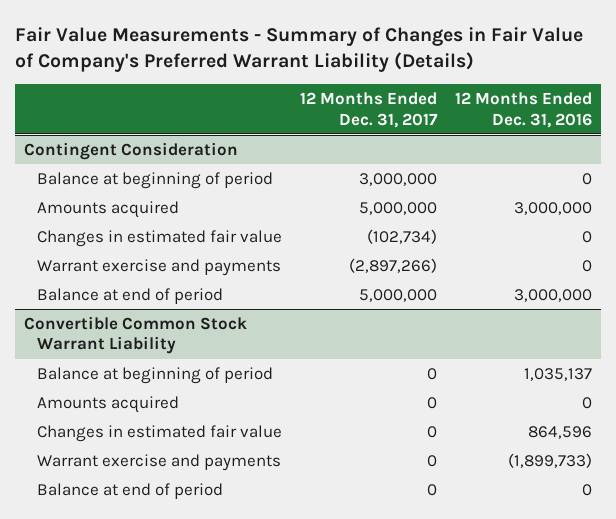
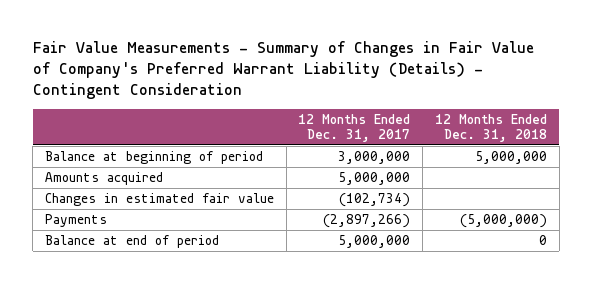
[14,27,583,73] Fair Value Measurements - Summary of Changes in Fair Value of Company's Preferred Warrant Liability (Details) -> [32,41,534,100] Fair Value Measurements - Summary of Changes in Fair Value of Company's Preferred Warrant Liability (Details) - Contingent Consideration
[455,92,593,128] 12 Months Ended Dec. 31, 2016 -> none
none -> [434,113,547,143] 12 Months Ended Dec. 31, 2018
[24,141,239,160] Contingent Consideration -> none
[36,258,281,276] Warrant exercise and payments -> [44,213,107,227] Payments
[24,315,248,355] Convertible Common Stock Warrant Liability -> none
[36,366,273,384] Balance at beginning of period -> none
[36,395,179,413] Amounts acquired -> none
[36,424,282,442] Changes in estimated fair value -> none
[36,453,281,471] Warrant exercise and payments -> none
[36,482,223,499] Balance at end of period -> none

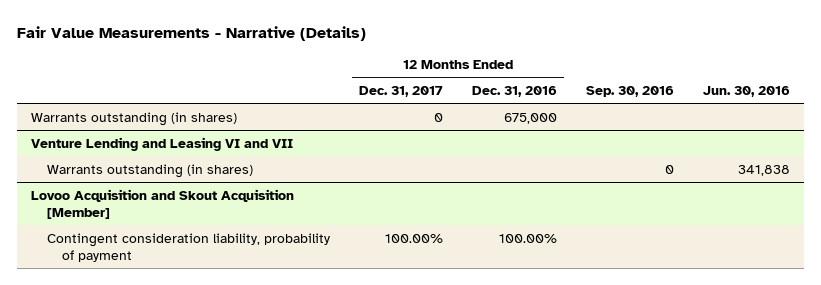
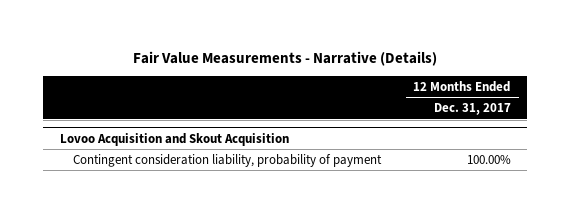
[471,85,557,97] Dec. 31, 2016 -> none
[585,85,674,97] Sep. 30, 2016 -> none
[702,85,790,97] Jun. 30, 2016 -> none
[31,111,238,126] Warrants outstanding (in shares) -> none
[31,136,294,151] Venture Lending and Leasing VI and VII -> none
[46,163,253,178] Warrants outstanding (in shares) -> none
[31,188,295,219] Lovoo Acquisition and Skout Acquisition [Member] -> [59,132,289,146] Lovoo Acquisition and Skout Acquisition

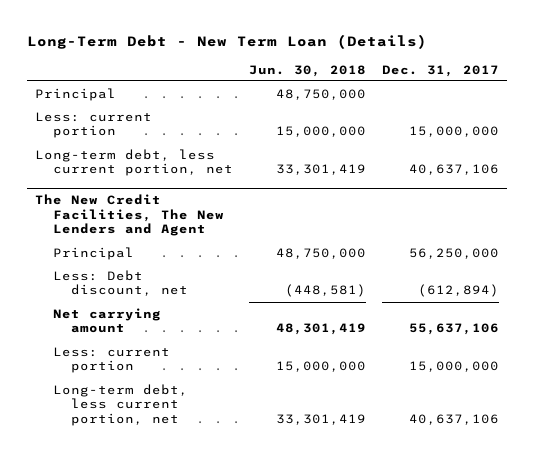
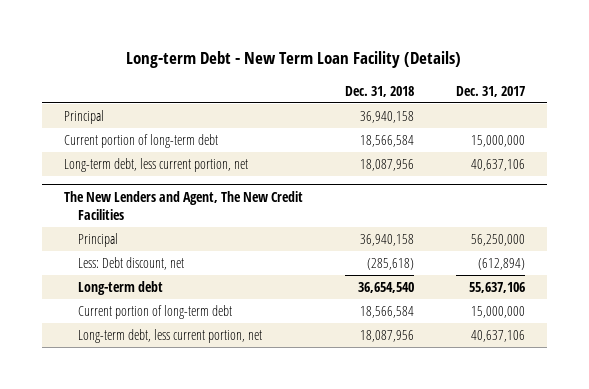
[27,33,428,49] Long-Term Debt - New Term Loan (Details) -> [126,51,462,69] Long-term Debt - New Term Loan Facility (Details)
[248,64,366,77] Jun. 30, 2018 -> none
none -> [344,85,414,97] Dec. 31, 2018
[35,111,153,139] Less: current portion -> [63,134,218,149] Current portion of long-term debt
[35,194,224,237] The New Credit Facilities, The New Lenders and Agent -> [63,191,303,220] The New Lenders and Agent, The New Credit Facilities
[52,307,161,334] Net carrying amount -> [78,281,164,296] Long-term debt
[52,346,170,374] Less: current portion -> [78,305,233,320] Current portion of long-term debt

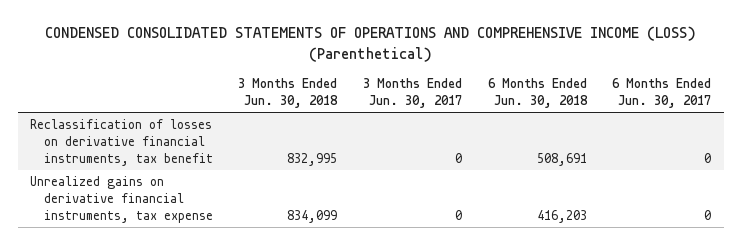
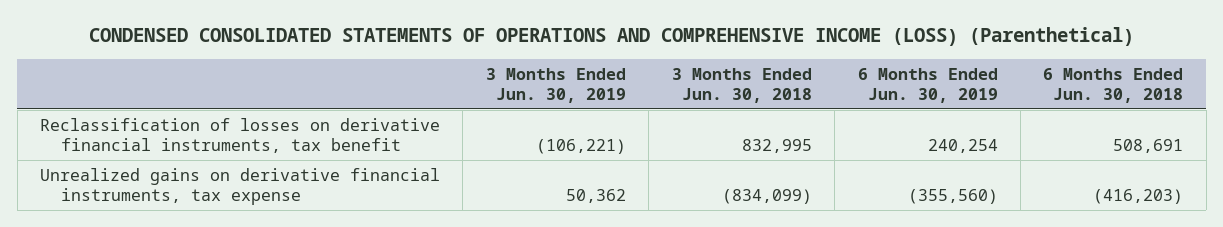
[363,78,463,109] 3 Months Ended Jun. 30, 2017 -> none
[612,78,712,109] 6 Months Ended Jun. 30, 2017 -> none
none -> [485,67,626,103] 3 Months Ended Jun. 30, 2019
none -> [857,67,998,103] 6 Months Ended Jun. 30, 2019
[287,210,338,224] 834,099 -> [721,188,812,204] (834,099)
[536,210,587,224] 416,203 -> [1093,188,1184,204] (416,203)

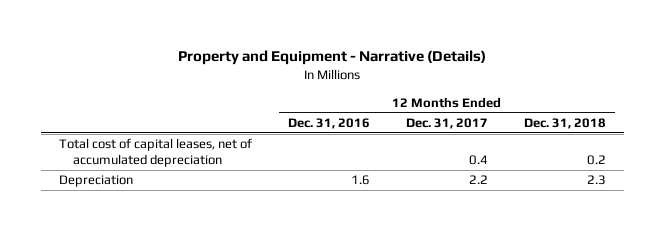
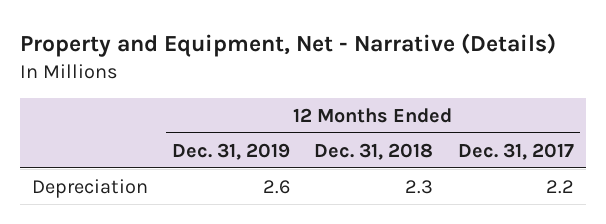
[178,50,487,66] Property and Equipment - Narrative (Details) -> [19,33,556,58] Property and Equipment, Net - Narrative (Details)
[287,117,370,129] Dec. 31, 2016 -> none
none -> [172,142,291,160] Dec. 31, 2019
[58,138,252,167] Total cost of capital leases, net of accumulated depreciation -> none

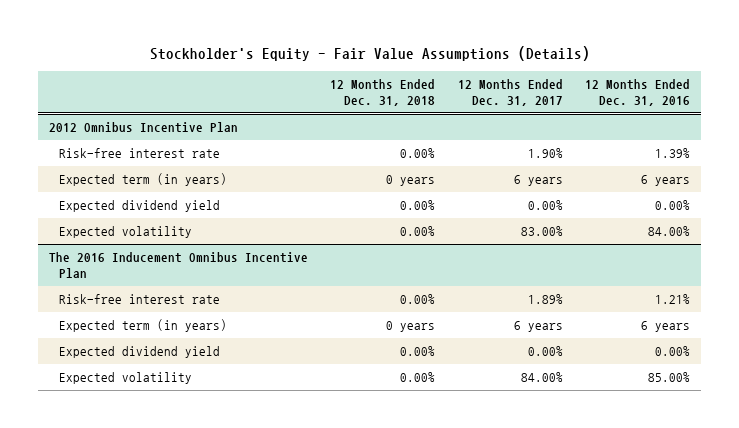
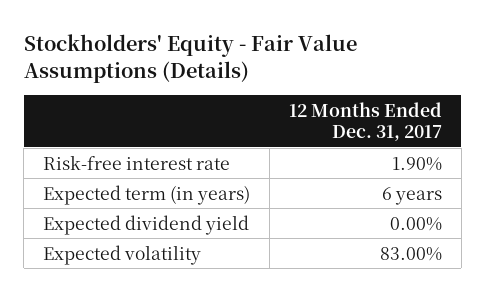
[149,46,590,62] Stockholder's Equity - Fair Value Assumptions (Details) -> [23,33,357,83] Stockholders' Equity - Fair Value Assumptions (Details)
[330,79,436,107] 12 Months Ended Dec. 31, 2018 -> none
[585,79,691,107] 12 Months Ended Dec. 31, 2016 -> none
[49,121,239,133] 2012 Omnibus Incentive Plan -> none
[49,251,309,278] The 2016 Inducement Omnibus Incentive Plan -> none
[59,293,221,304] Risk-free interest rate -> none
[59,318,228,332] Expected term (in years) -> none
[59,345,221,358] Expected dividend yield -> none
[59,371,193,384] Expected volatility -> none

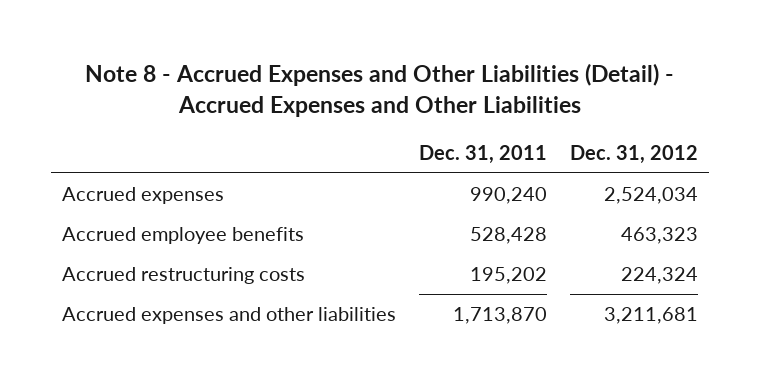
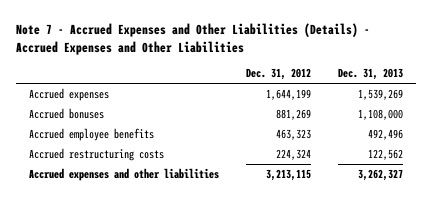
[84,62,674,117] Note 8 - Accrued Expenses and Other Liabilities (Detail) - Accrued Expenses and Other Liabilities -> [15,22,370,55] Note 7 - Accrued Expenses and Other Liabilities (Details) - Accrued Expenses and Other Liabilities
[418,144,547,164] Dec. 31, 2011 -> none
none -> [337,68,403,81] Dec. 31, 2013
[603,187,698,205] 2,524,034 -> [266,89,312,101] 1,644,199
none -> [29,108,105,120] Accrued bonuses
[603,307,698,325] 3,211,681 -> [266,169,312,182] 3,213,115

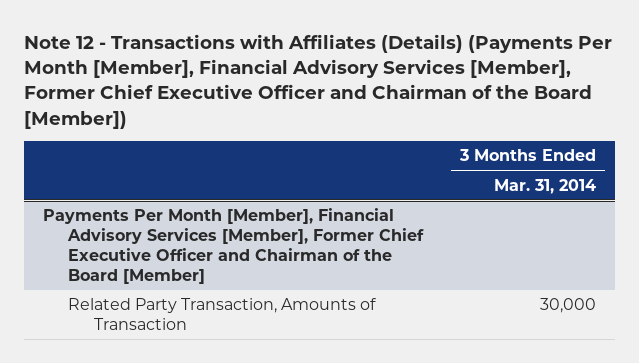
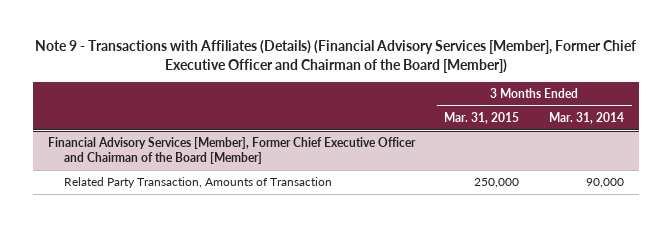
[24,34,613,129] Note 12 - Transactions with Affiliates (Details) (Payments Per Month [Member], Financial Advisory Services [Member], Former Chief Executive Officer and Chairman of the Board [Member]) -> [34,40,636,74] Note 9 - Transactions with Affiliates (Details) (Financial Advisory Services [Member], Former Chief Executive Officer and Chairman of the Board [Member])
none -> [444,112,520,125] Mar. 31, 2015
[42,208,425,284] Payments Per Month [Member], Financial Advisory Services [Member], Former Chief Executive Officer and Chairman of the Board [Member] -> [47,137,416,165] Financial Advisory Services [Member], Former Chief Executive Officer and Chairman of the Board [Member]
[540,298,597,314] 30,000 -> [586,178,625,189] 90,000

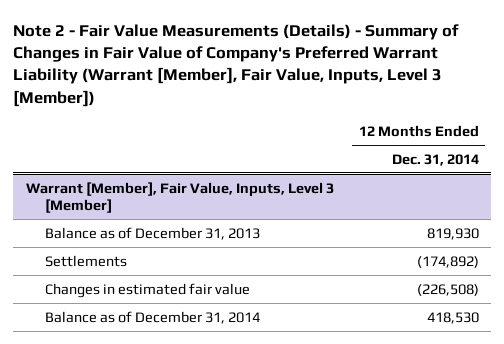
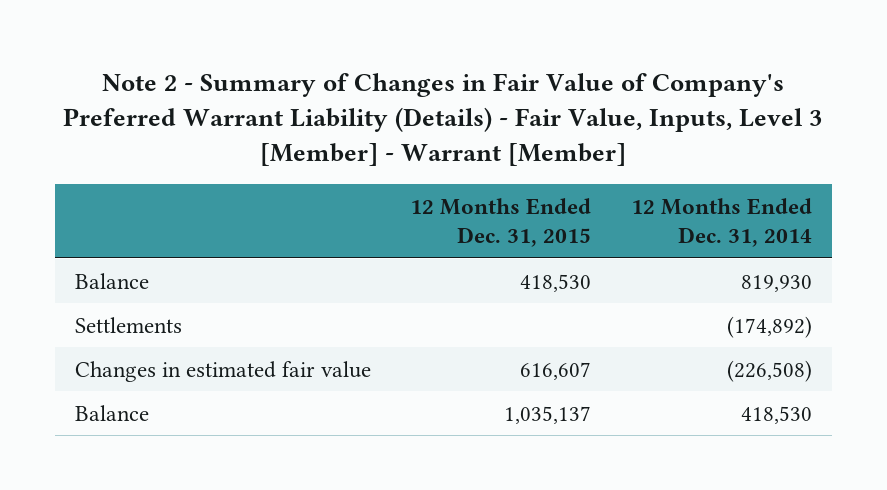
[13,23,460,107] Note 2 - Fair Value Measurements (Details) - Summary of Changes in Fair Value of Company's Preferred Warrant Liability (Warrant [Member], Fair Value, Inputs, Level 3 [Member]) -> [63,72,823,167] Note 2 - Summary of Changes in Fair Value of Company's Preferred Warrant Liability (Details) - Fair Value, Inputs, Level 3 [Member] - Warrant [Member]
none -> [410,197,592,248] 12 Months Ended Dec. 31, 2015
[25,181,334,214] Warrant [Member], Fair Value, Inputs, Level 3 [Member] -> none
[44,226,260,240] Balance as of December 31, 2013 -> [74,272,149,289] Balance
[44,310,260,324] Balance as of December 31, 2014 -> [74,404,149,421] Balance

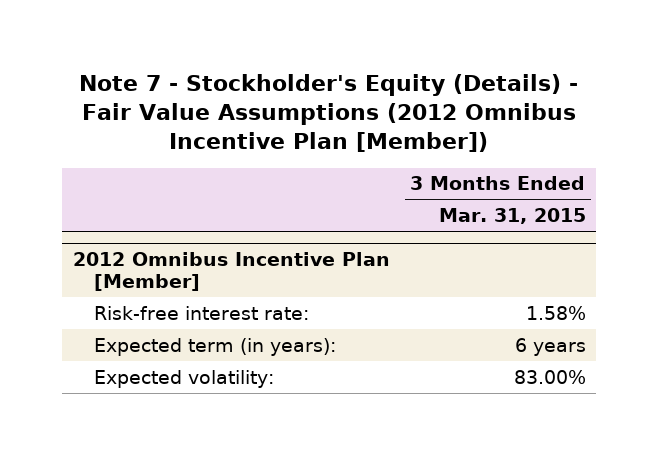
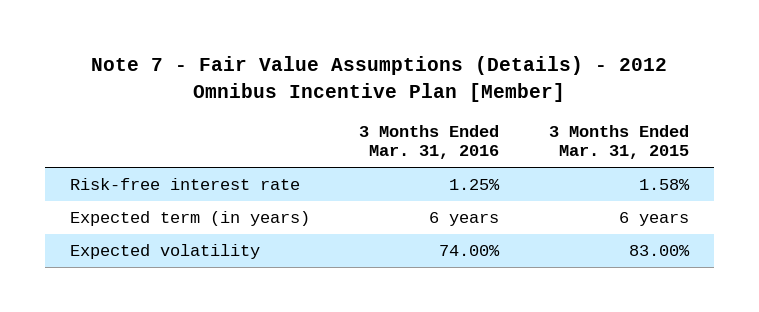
[79,74,579,153] Note 7 - Stockholder's Equity (Details) - Fair Value Assumptions (2012 Omnibus Incentive Plan [Member]) -> [91,56,668,102] Note 7 - Fair Value Assumptions (Details) - 2012 Omnibus Incentive Plan [Member]
none -> [359,124,500,160] 3 Months Ended Mar. 31, 2016
[72,251,390,292] 2012 Omnibus Incentive Plan [Member] -> none
[93,305,309,320] Risk-free interest rate: -> [69,177,300,190] Risk-free interest rate
[93,337,336,356] Expected term (in years): -> [69,210,310,226] Expected term (in years)
[93,369,274,388] Expected volatility: -> [69,243,260,259] Expected volatility

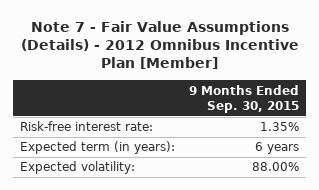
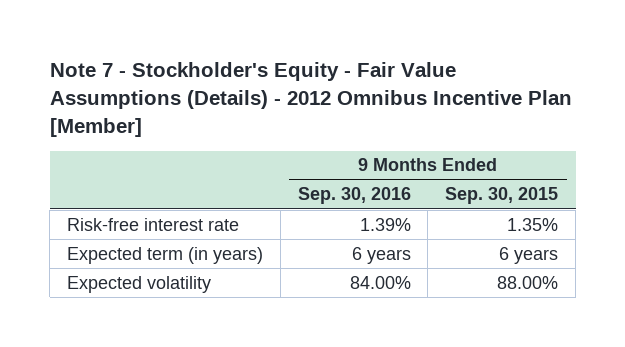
[20,20,299,70] Note 7 - Fair Value Assumptions (Details) - 2012 Omnibus Incentive Plan [Member] -> [49,62,572,137] Note 7 - Stockholder's Equity - Fair Value Assumptions (Details) - 2012 Omnibus Incentive Plan [Member]
none -> [297,187,411,205] Sep. 30, 2016
[20,121,154,132] Risk-free interest rate: -> [66,217,239,231] Risk-free interest rate
[20,141,176,155] Expected term (in years): -> [66,246,263,264] Expected term (in years)
[20,161,136,175] Expected volatility: -> [66,275,211,293] Expected volatility

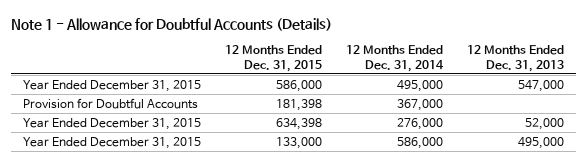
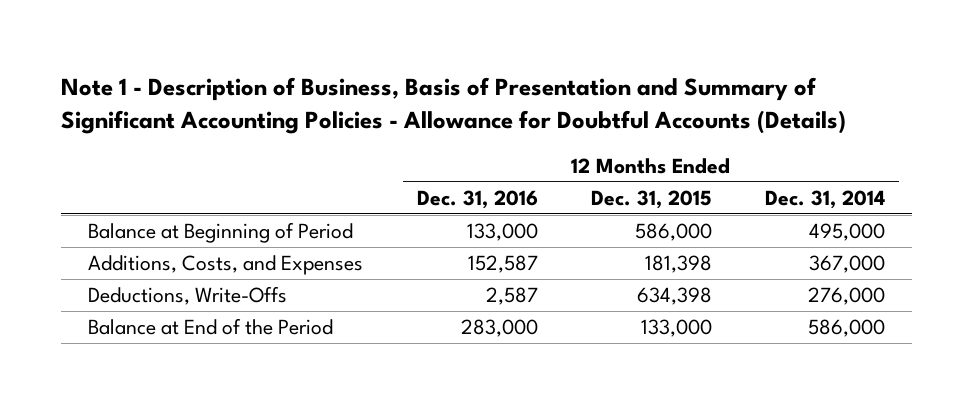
[10,17,332,31] Note 1 - Allowance for Doubtful Accounts (Details) -> [61,76,847,135] Note 1 - Description of Business, Basis of Presentation and Summary of Significant Accounting Policies - Allowance for Doubtful Accounts (Details)
[466,45,564,72] 12 Months Ended Dec. 31, 2013 -> none
none -> [416,189,538,209] Dec. 31, 2016
[22,79,201,92] Year Ended December 31, 2015 -> [88,222,354,244] Balance at Beginning of Period
[22,97,198,109] Provision for Doubtful Accounts -> [88,255,364,276] Additions, Costs, and Expenses
[22,117,201,130] Year Ended December 31, 2015 -> [88,286,288,306] Deductions, Write-Offs
[22,136,201,149] Year Ended December 31, 2015 -> [88,318,334,336] Balance at End of the Period

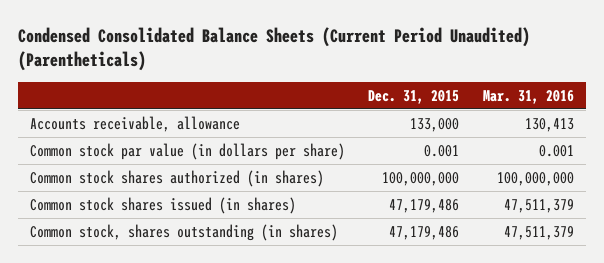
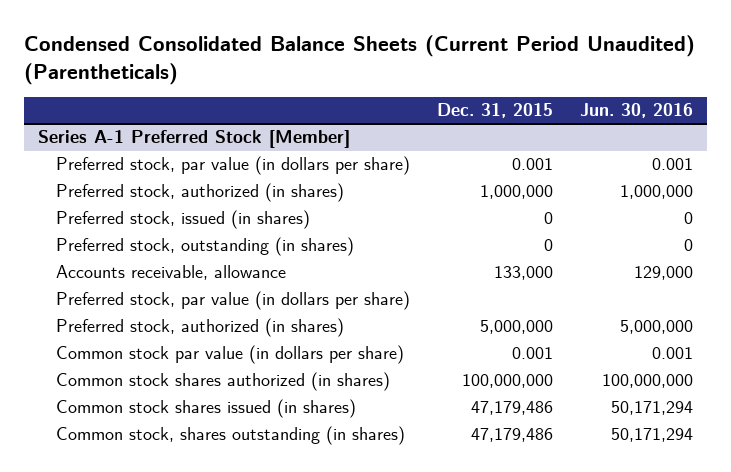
[483,89,575,104] Mar. 31, 2016 -> none
none -> [580,102,694,118] Jun. 30, 2016
none -> [37,130,350,149] Series A-1 Preferred Stock [Member]
none -> [56,156,411,176] Preferred stock, par value (in dollars per share)
none -> [56,183,345,203] Preferred stock, authorized (in shares)
none -> [56,210,311,230] Preferred stock, issued (in shares)
none -> [56,237,355,257] Preferred stock, outstanding (in shares)
none -> [56,291,411,311] Preferred stock, par value (in dollars per share)
none -> [56,318,345,338] Preferred stock, authorized (in shares)

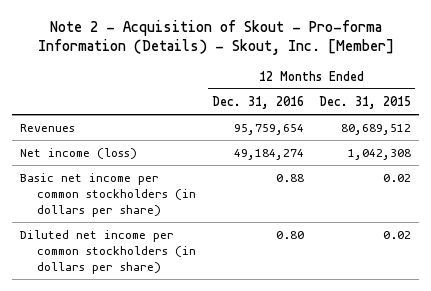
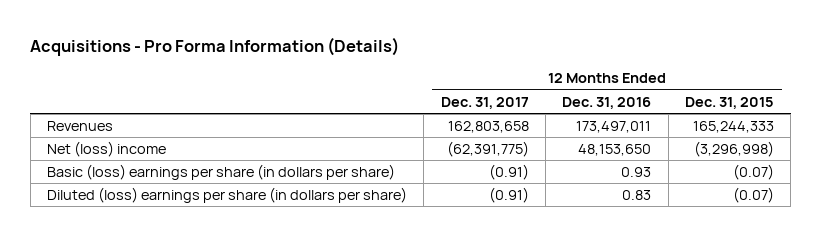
[37,19,394,56] Note 2 - Acquisition of Skout - Pro-forma Information (Details) - Skout, Inc. [Member] -> [30,37,400,57] Acquisitions - Pro Forma Information (Details)
none -> [440,96,529,109] Dec. 31, 2017
[233,123,304,135] 95,759,654 -> [576,120,652,133] 173,497,011
[341,123,412,135] 80,689,512 -> [693,120,775,133] 165,244,333
[20,147,138,159] Net income (loss) -> [46,140,166,157] Net (loss) income
[233,148,304,160] 49,184,274 -> [578,143,652,156] 48,153,650
[348,148,412,160] 1,042,308 -> [694,140,775,157] (3,296,998)
[20,172,197,217] Basic net income per common stockholders (in dollars per share) -> [46,163,395,180] Basic (loss) earnings per share (in dollars per share)
[275,173,304,182] 0.88 -> [621,166,652,177] 0.93
[383,173,412,182] 0.02 -> [733,163,775,180] (0.07)
[20,229,197,274] Diluted net income per common stockholders (in dollars per share) -> [46,186,407,203] Diluted (loss) earnings per share (in dollars per share)
[275,230,304,239] 0.80 -> [622,189,652,200] 0.83
[383,230,412,239] 0.02 -> [733,186,775,203] (0.07)

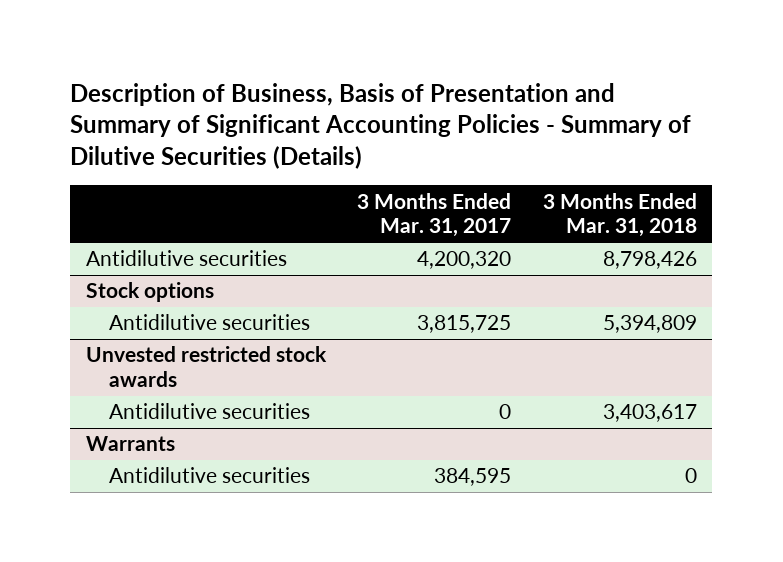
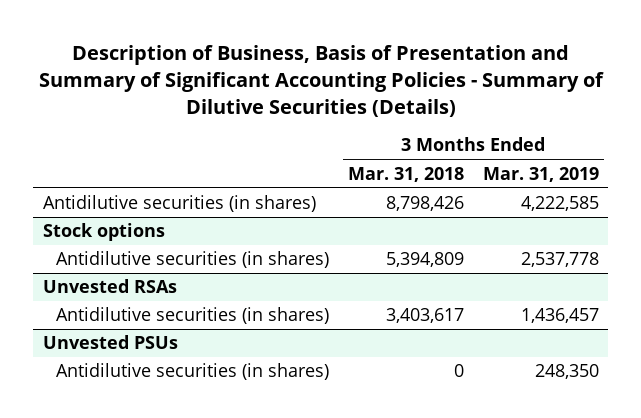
[357,192,512,238] 3 Months Ended Mar. 31, 2017 -> none
none -> [482,166,599,182] Mar. 31, 2019
[86,250,288,267] Antidilutive securities -> [42,195,316,213] Antidilutive securities (in shares)
[86,436,176,452] Warrants -> none
[109,314,311,331] Antidilutive securities -> [56,251,330,269] Antidilutive securities (in shares)
[86,346,328,388] Unvested restricted stock awards -> [42,279,177,294] Unvested RSAs
[109,403,311,420] Antidilutive securities -> [56,307,330,325] Antidilutive securities (in shares)
none -> [42,335,178,350] Unvested PSUs
[109,467,311,484] Antidilutive securities -> [56,363,330,381] Antidilutive securities (in shares)

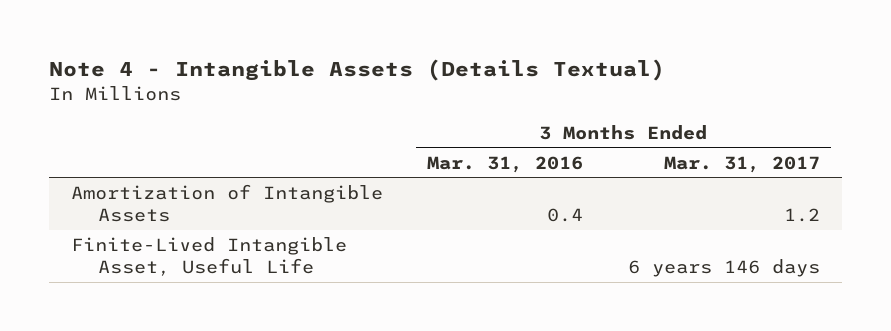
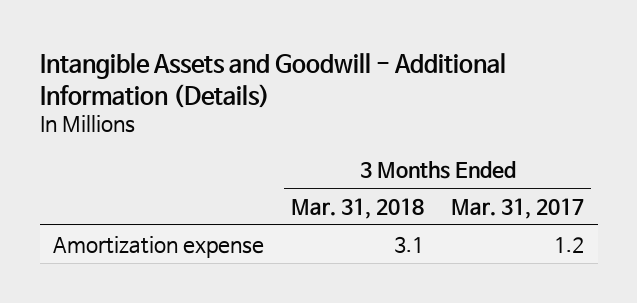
[48,59,665,82] Note 4 - Intangible Assets (Details Textual) -> [39,52,506,108] Intangible Assets and Goodwill - Additional Information (Details)
[427,155,584,173] Mar. 31, 2016 -> none
none -> [291,198,425,220] Mar. 31, 2018
[71,237,348,277] Finite-Lived Intangible Asset, Useful Life -> none
[71,184,384,223] Amortization of Intangible Assets -> [53,235,265,258] Amortization expense

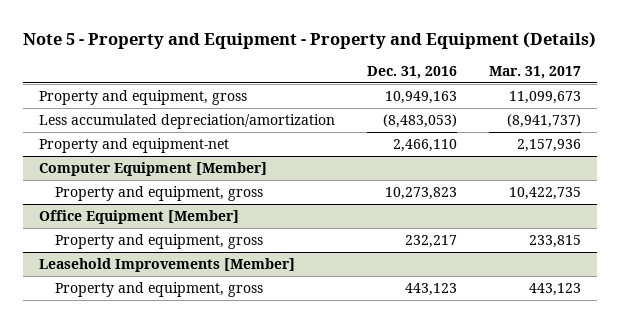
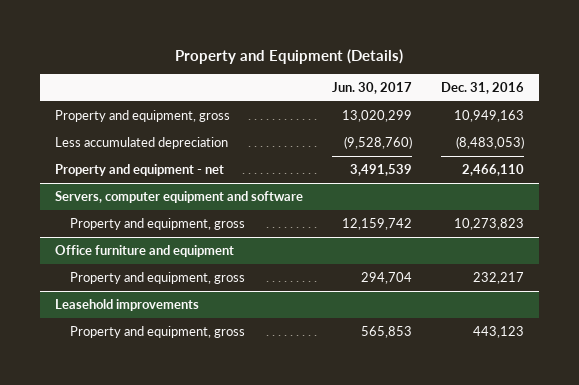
[22,32,596,50] Note 5 - Property and Equipment - Property and Equipment (Details) -> [175,48,404,64] Property and Equipment (Details)
[488,66,581,80] Mar. 31, 2017 -> none
none -> [331,81,412,94] Jun. 30, 2017
[39,113,336,129] Less accumulated depreciation/amortization -> [54,137,228,150] Less accumulated depreciation
[39,137,230,153] Property and equipment-net -> [54,164,224,177] Property and equipment - net
[39,161,268,176] Computer Equipment [Member] -> [54,191,303,204] Servers, computer equipment and software
[39,209,240,224] Office Equipment [Member] -> [54,245,234,258] Office furniture and equipment
[39,257,296,272] Leasehold Improvements [Member] -> [54,299,199,312] Leasehold improvements

